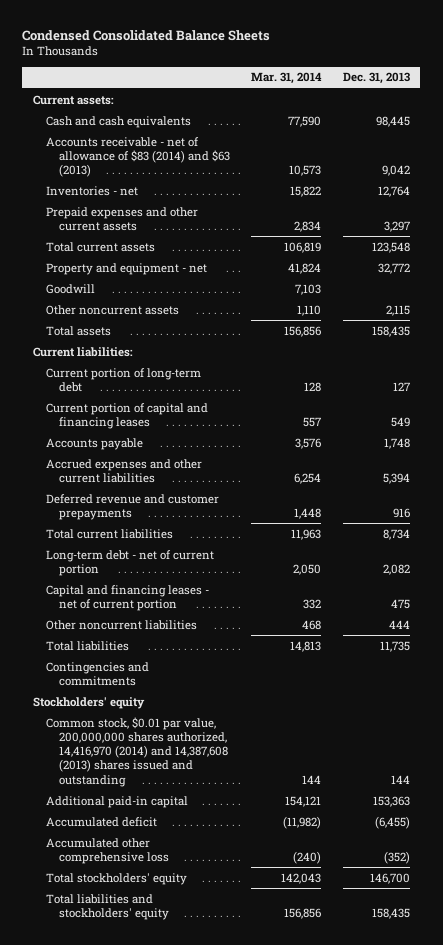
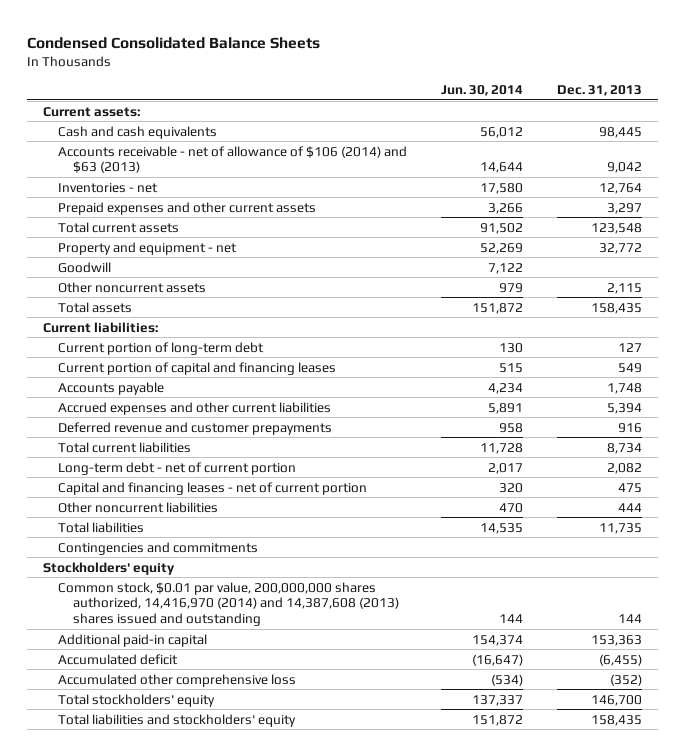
[251,72,323,85] Mar. 31, 2014 -> none
none -> [441,85,524,97] Jun. 30, 2014
[46,136,231,178] Accounts receivable - net of allowance of $83 (2014) and $63 (2013) -> [58,145,408,174] Accounts receivable - net of allowance of $106 (2014) and $63 (2013)

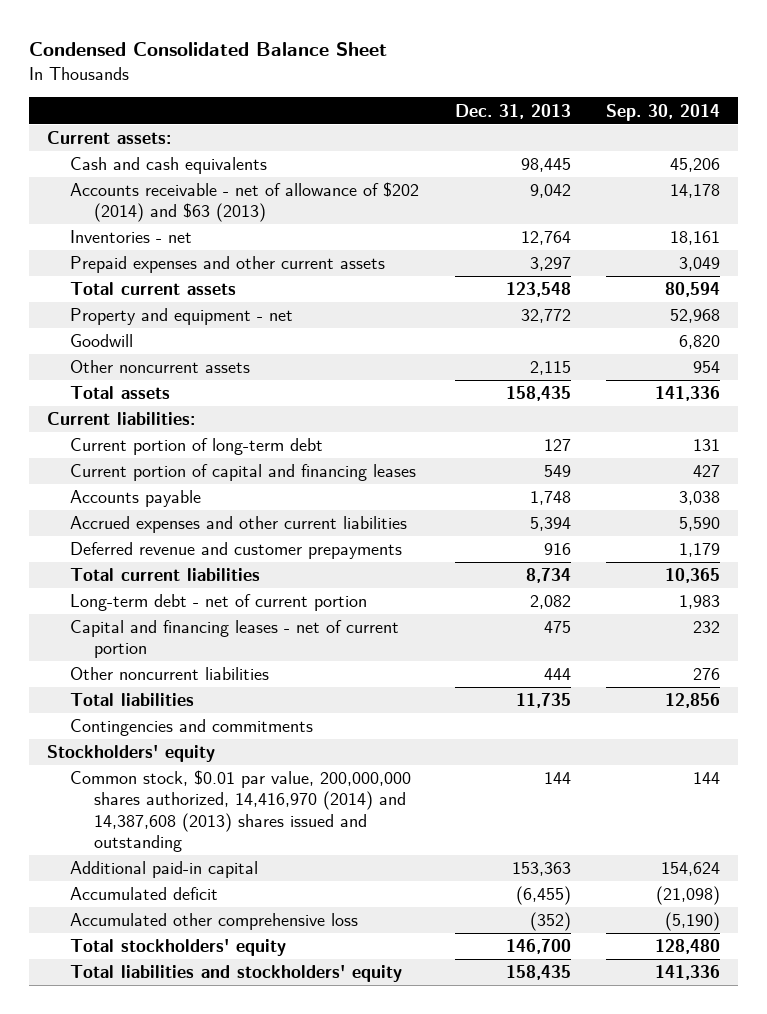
[26,36,320,49] Condensed Consolidated Balance Sheets -> [28,42,387,57] Condensed Consolidated Balance Sheet
[441,85,524,97] Jun. 30, 2014 -> none
none -> [606,103,721,121] Sep. 30, 2014
[58,145,408,174] Accounts receivable - net of allowance of $106 (2014) and $63 (2013) -> [70,182,420,223] Accounts receivable - net of allowance of $202 (2014) and $63 (2013)

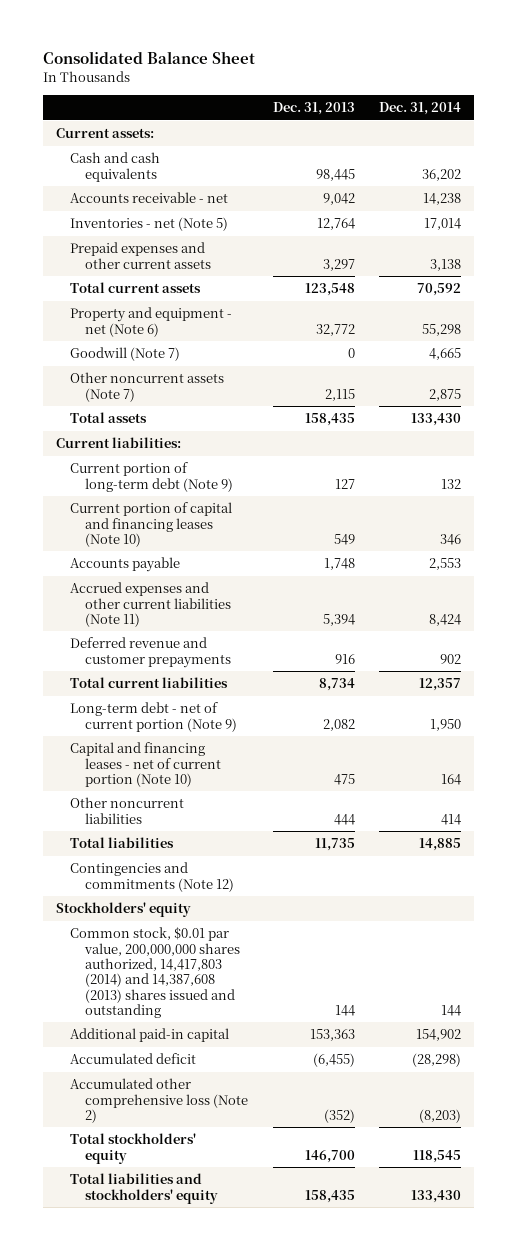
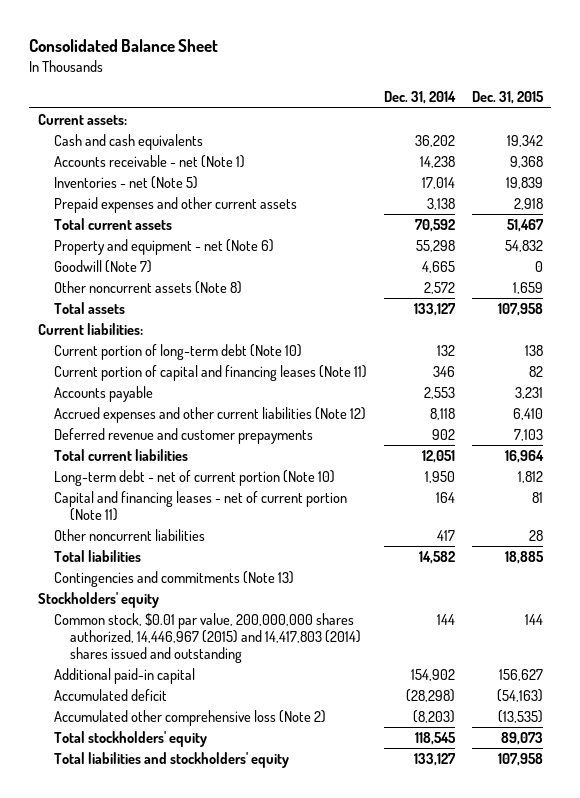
[272,102,355,116] Dec. 31, 2013 -> none
none -> [471,91,544,105] Dec. 31, 2015
[70,192,229,204] Accounts receivable - net -> [53,154,245,168] Accounts receivable - net (Note 1)
[70,372,225,402] Other noncurrent assets (Note 7) -> [53,280,242,294] Other noncurrent assets (Note 8)
[429,388,462,401] 2,875 -> [423,281,455,294] 2,572
[411,413,462,427] 133,430 -> [413,302,456,316] 133,127
[70,462,234,492] Current portion of long-term debt (Note 9) -> [53,343,302,360] Current portion of long-term debt (Note 10)
[70,502,233,547] Current portion of capital and financing leases (Note 10) -> [53,364,367,381] Current portion of capital and financing leases (Note 11)
[70,582,232,627] Accrued expenses and other current liabilities (Note 11) -> [53,406,366,423] Accrued expenses and other current liabilities (Note 12)
[429,613,462,626] 8,424 -> [429,407,455,420] 8,118
[419,678,462,692] 12,357 -> [421,449,455,463] 12,051
[70,702,238,732] Long-term debt - net of current portion (Note 9) -> [53,469,335,486] Long-term debt - net of current portion (Note 10)
[70,742,222,787] Capital and financing leases - net of current portion (Note 10) -> [53,490,347,521] Capital and financing leases - net of current portion (Note 11)
[441,813,462,825] 414 -> [436,529,455,541] 417
[419,838,462,852] 14,885 -> [418,550,455,564] 14,582
[70,862,235,892] Contingencies and commitments (Note 12) -> [53,570,294,587] Contingencies and commitments (Note 13)
[70,927,241,1018] Common stock, $0.01 par value, 200,000,000 shares authorized, 14,417,803 (2014) and 14,387,608 (2013) shares issued and outstanding -> [53,612,362,663] Common stock, $0.01 par value, 200,000,000 shares authorized, 14,446,967 (2015) and 14,417,803 (2014) shares issued and outstanding
[411,1189,462,1203] 133,430 -> [413,752,456,766] 133,127

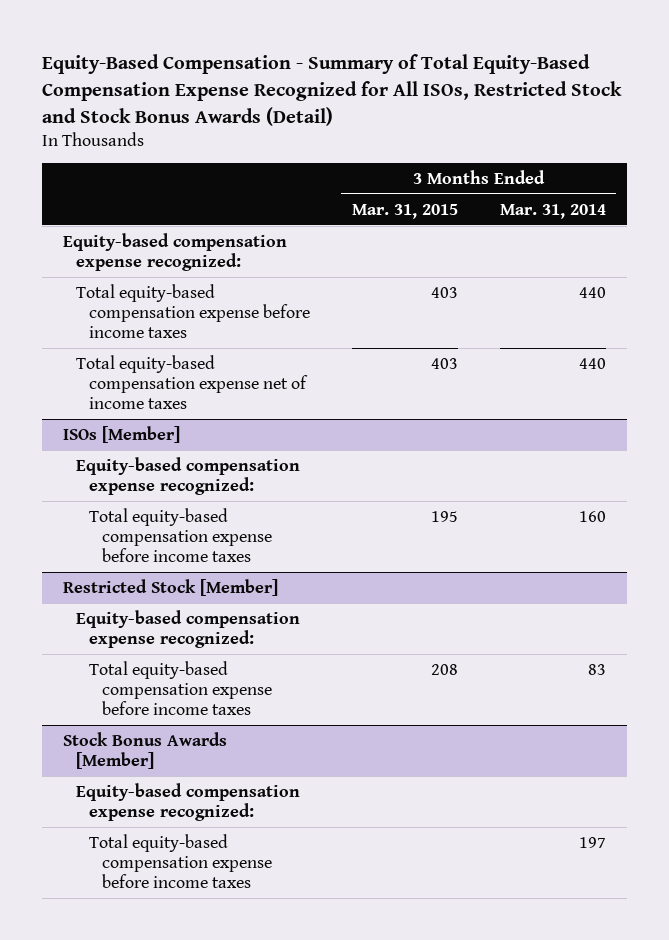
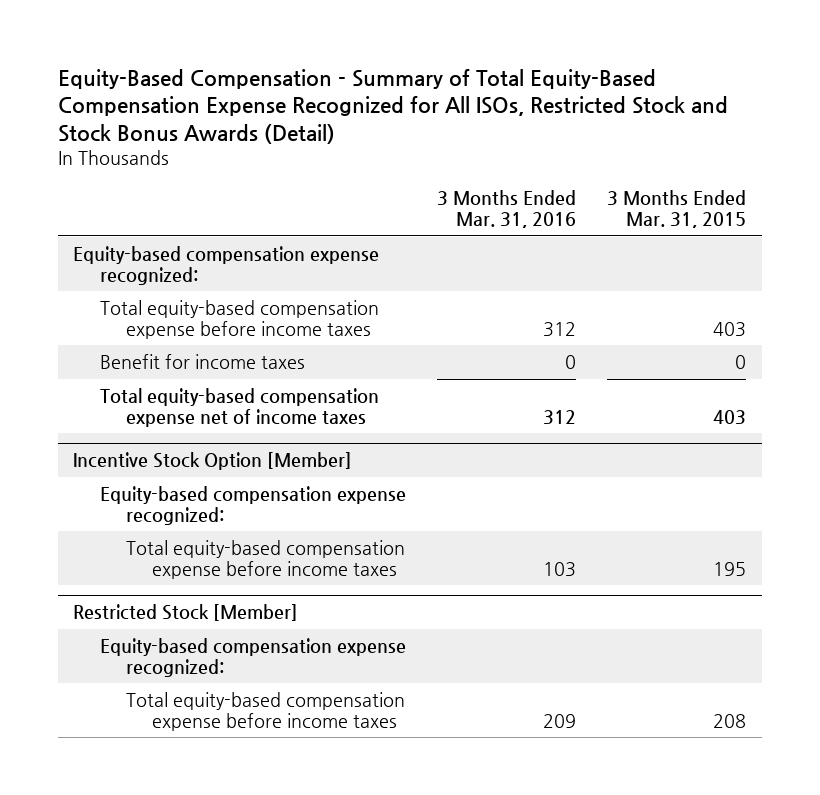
[499,203,606,219] Mar. 31, 2014 -> none
none -> [437,190,577,229] 3 Months Ended Mar. 31, 2016
none -> [99,354,305,370] Benefit for income taxes
[63,425,181,443] ISOs [Member] -> [73,452,353,471] Incentive Stock Option [Member]
[63,731,228,769] Stock Bonus Awards [Member] -> none
[76,782,301,821] Equity-based compensation expense recognized: -> none
[88,833,272,889] Total equity-based compensation expense before income taxes -> none

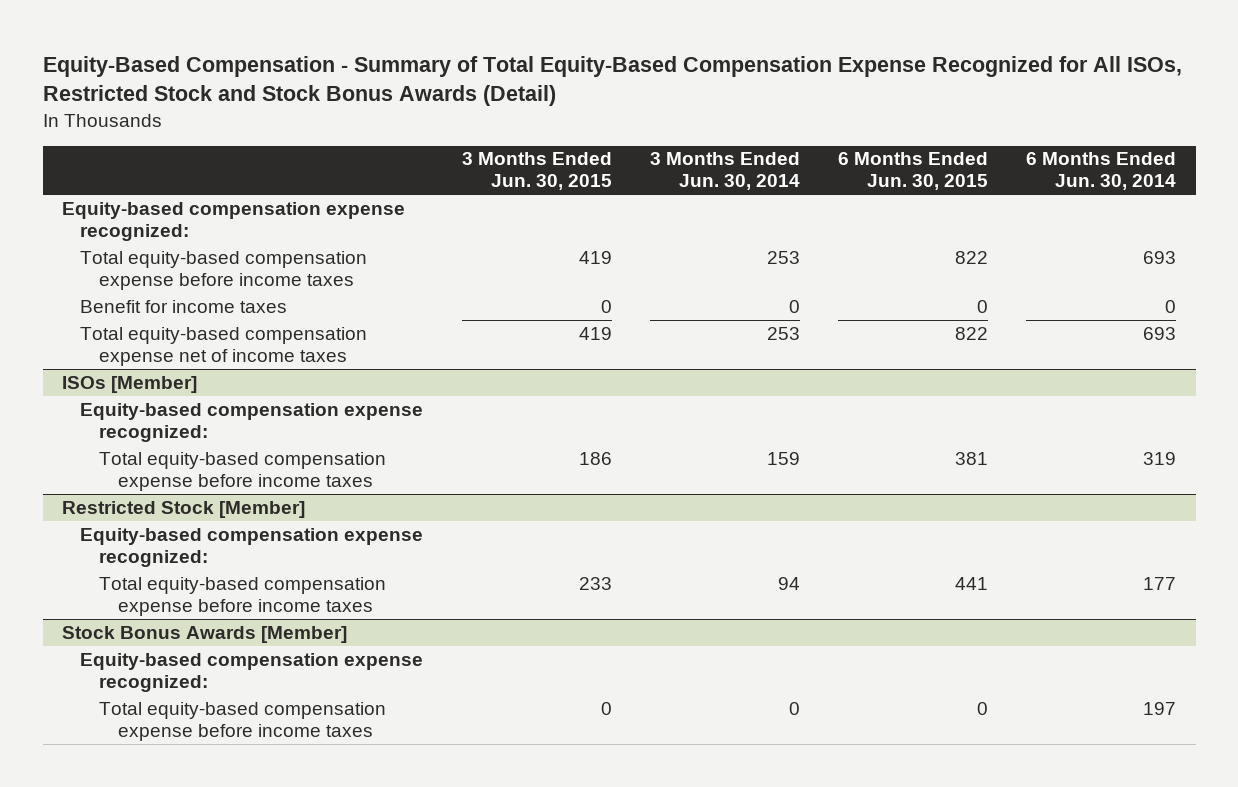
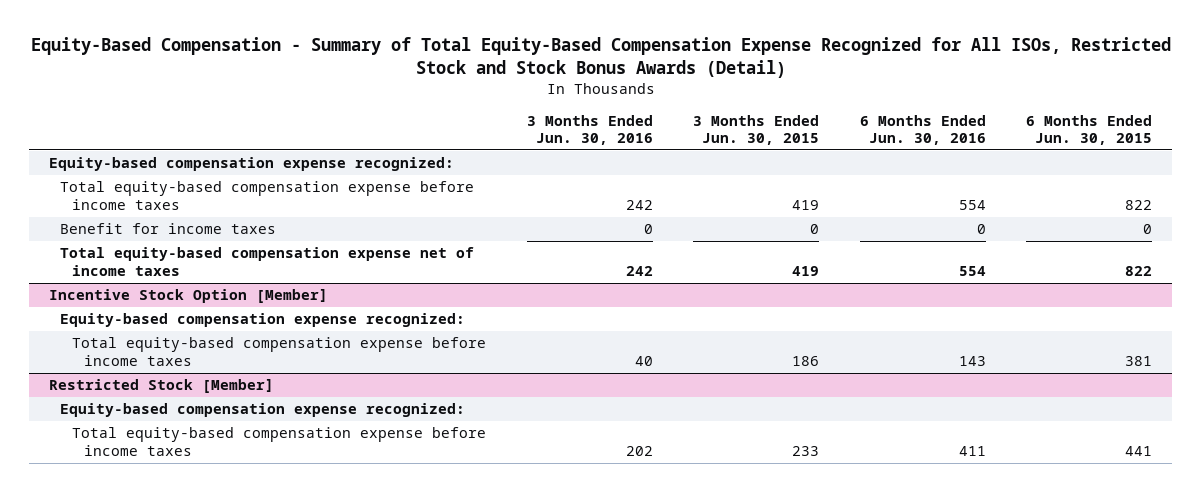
[649,152,800,191] 3 Months Ended Jun. 30, 2014 -> none
[1026,152,1177,191] 6 Months Ended Jun. 30, 2014 -> none
none -> [526,114,653,146] 3 Months Ended Jun. 30, 2016
none -> [859,114,986,146] 6 Months Ended Jun. 30, 2016
[61,375,197,393] ISOs [Member] -> [48,289,328,304] Incentive Stock Option [Member]
[61,625,347,643] Stock Bonus Awards [Member] -> none
[80,652,424,692] Equity-based compensation expense recognized: -> none
[99,701,387,741] Total equity-based compensation expense before income taxes -> none

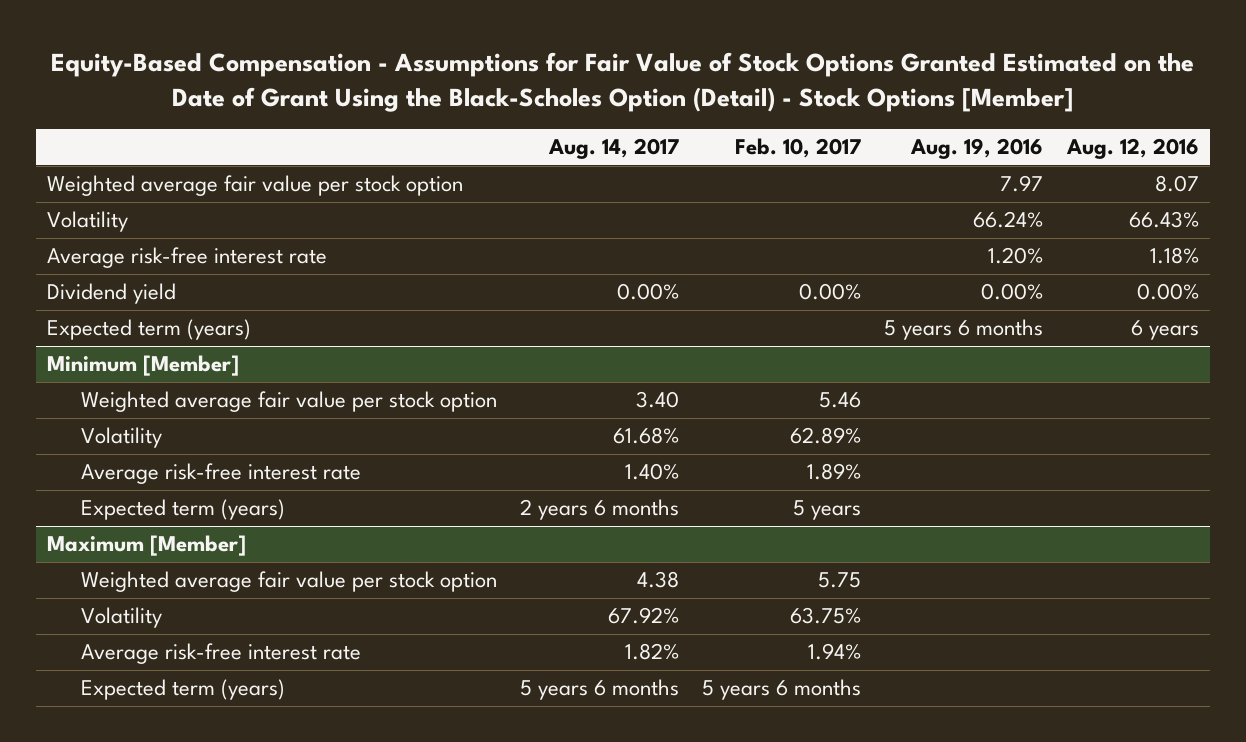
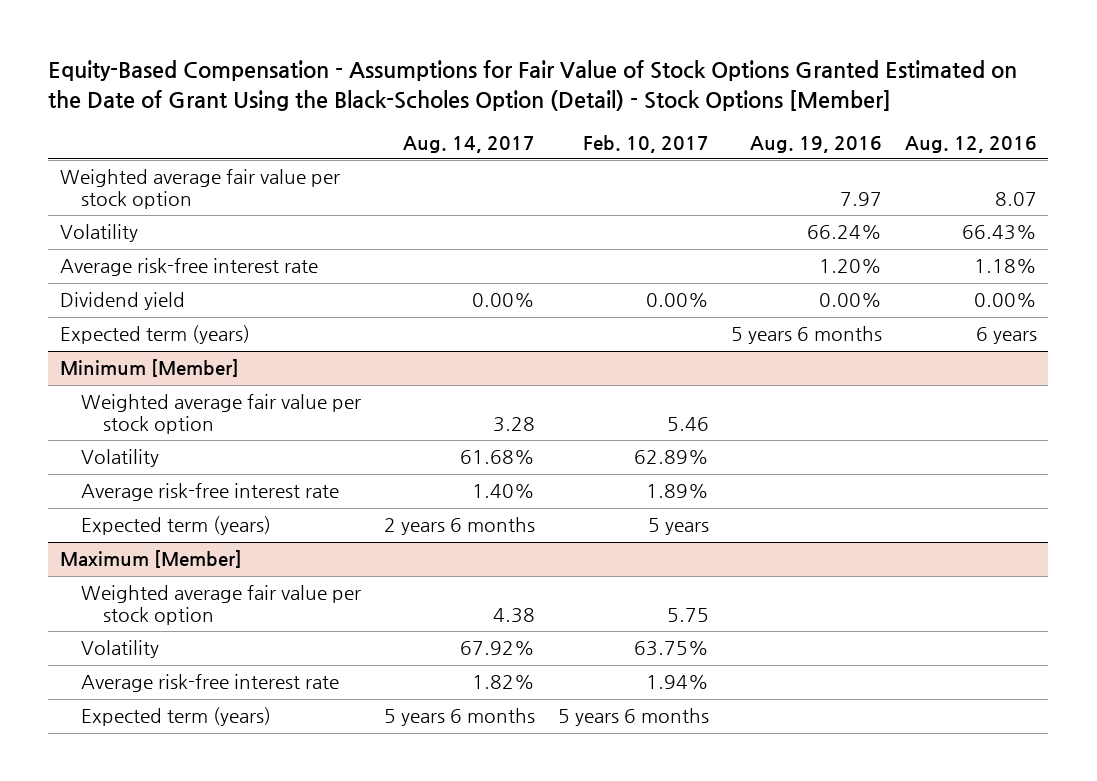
[636,391,680,409] 3.40 -> [493,417,536,433] 3.28

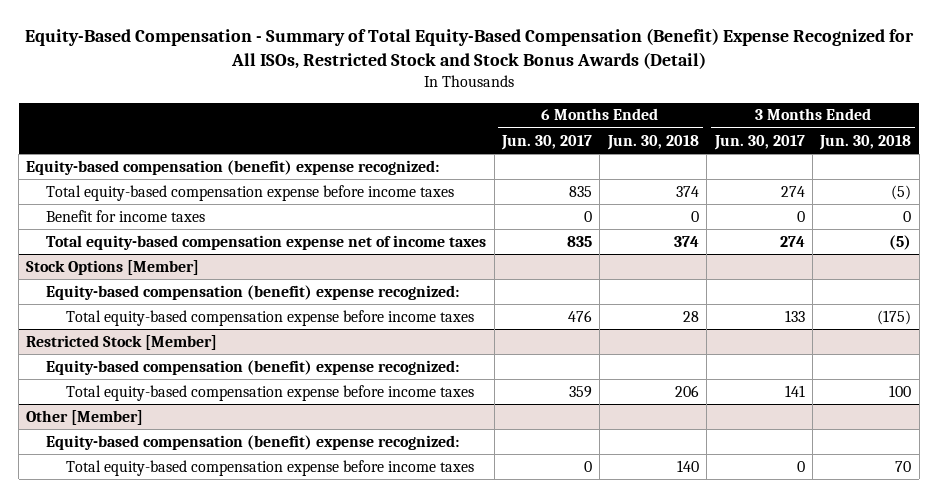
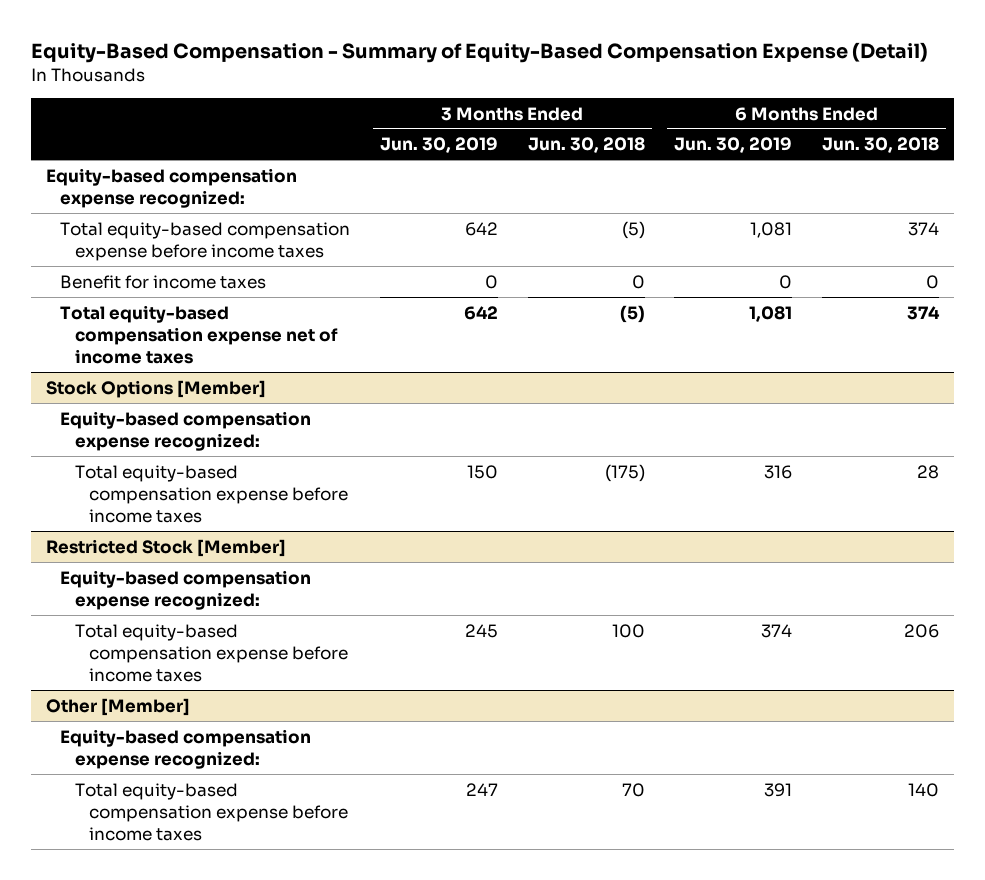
[24,28,914,70] Equity-Based Compensation - Summary of Total Equity-Based Compensation (Benefit) Expense Recognized for All ISOs, Restricted Stock and Stock Bonus Awards (Detail) -> [31,41,929,63] Equity-Based Compensation - Summary of Equity-Based Compensation Expense (Detail)
[501,134,593,150] Jun. 30, 2017 -> none
[713,134,805,150] Jun. 30, 2017 -> none
none -> [380,137,499,154] Jun. 30, 2019
none -> [674,137,793,154] Jun. 30, 2019
[26,159,440,175] Equity-based compensation (benefit) expense recognized: -> [46,167,298,208] Equity-based compensation expense recognized:
[46,284,460,300] Equity-based compensation (benefit) expense recognized: -> [60,410,312,451] Equity-based compensation expense recognized:
[46,359,460,375] Equity-based compensation (benefit) expense recognized: -> [60,569,312,610] Equity-based compensation expense recognized:
[46,434,460,450] Equity-based compensation (benefit) expense recognized: -> [60,728,312,769] Equity-based compensation expense recognized:

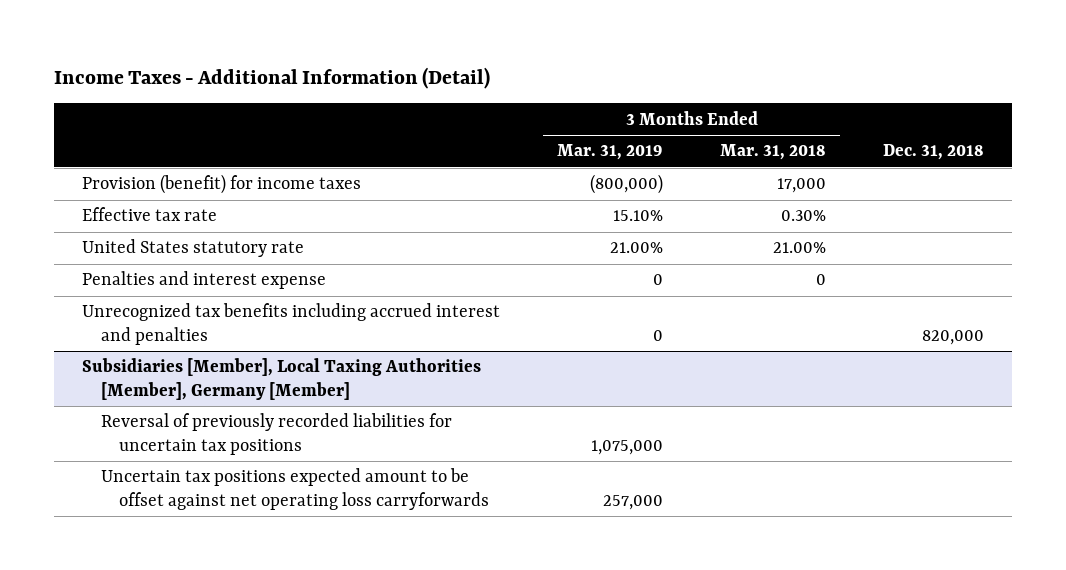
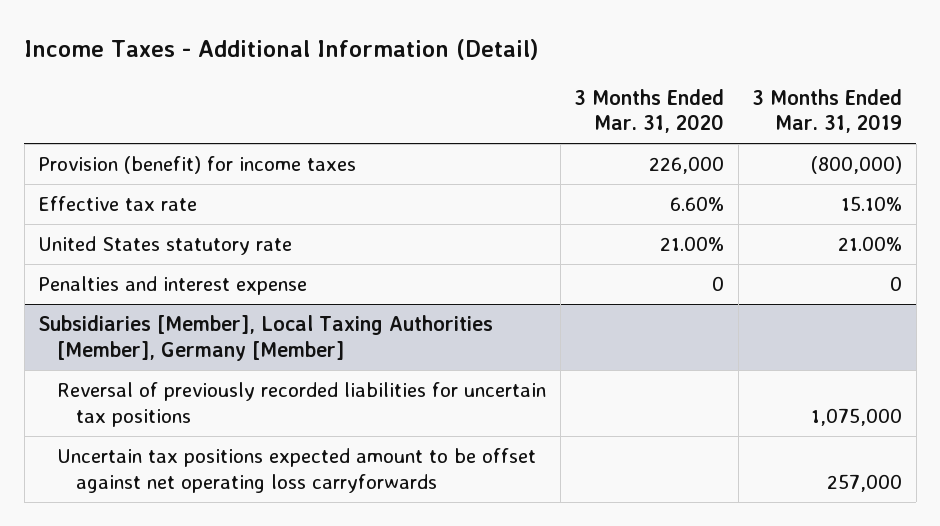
[720,144,827,161] Mar. 31, 2018 -> none
[883,144,985,161] Dec. 31, 2018 -> none
none -> [574,88,725,134] 3 Months Ended Mar. 31, 2020
[82,303,501,345] Unrecognized tax benefits including accrued interest and penalties -> none

